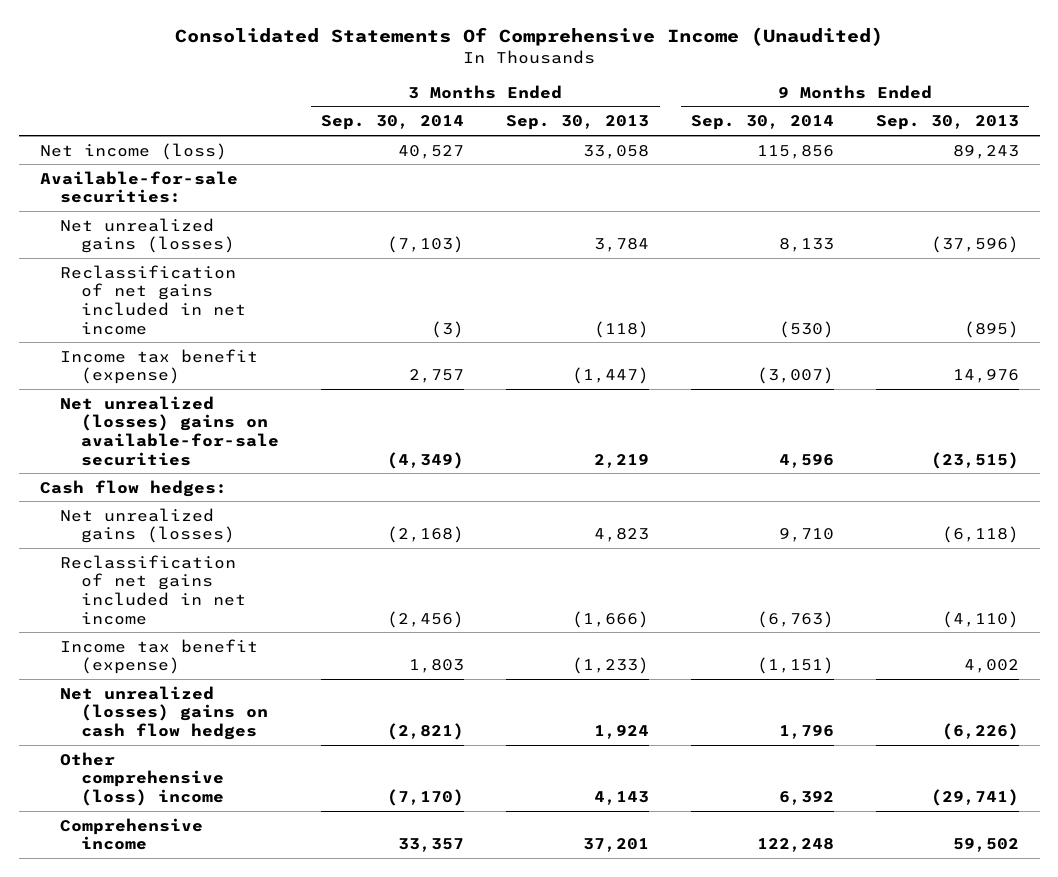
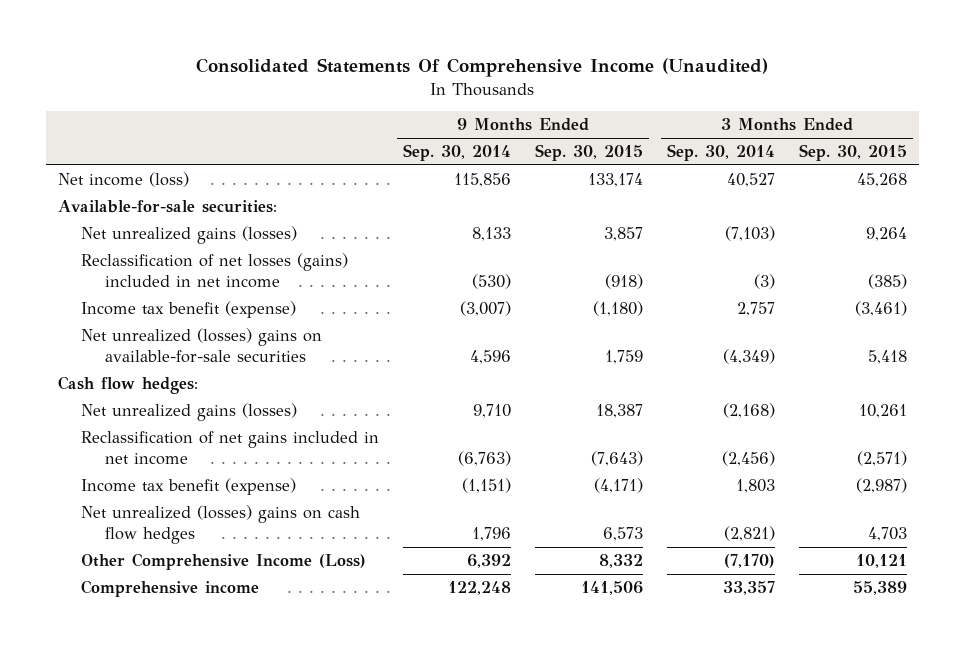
[506,115,650,131] Sep. 30, 2013 -> none
[875,115,1019,131] Sep. 30, 2013 -> none
none -> [535,144,644,162] Sep. 30, 2015
none -> [798,144,907,162] Sep. 30, 2015
[60,264,247,335] Reclassification of net gains included in net income -> [81,253,349,289] Reclassification of net losses (gains) included in net income
[60,751,225,806] Other comprehensive (loss) income -> [81,553,367,571] Other Comprehensive Income (Loss)

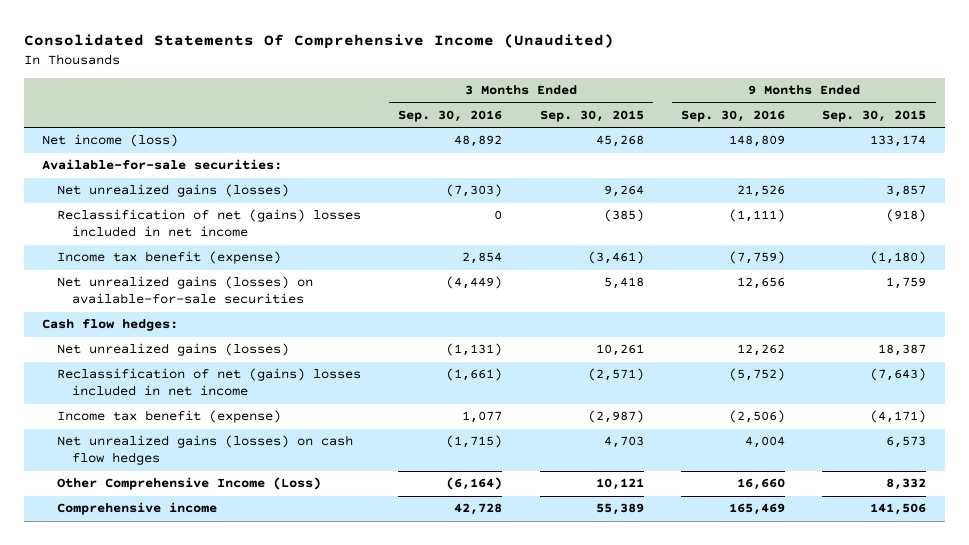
[403,144,512,162] Sep. 30, 2014 -> none
[666,144,775,162] Sep. 30, 2014 -> none
none -> [398,110,503,123] Sep. 30, 2016
none -> [681,110,786,123] Sep. 30, 2016
[81,253,349,289] Reclassification of net losses (gains) included in net income -> [56,209,361,238] Reclassification of net (gains) losses included in net income
[81,328,323,364] Net unrealized (losses) gains on available-for-sale securities -> [56,276,313,305] Net unrealized gains (losses) on available-for-sale securities
[81,431,380,466] Reclassification of net gains included in net income -> [56,368,361,397] Reclassification of net (gains) losses included in net income
[81,505,361,545] Net unrealized (losses) gains on cash flow hedges -> [56,435,353,466] Net unrealized gains (losses) on cash flow hedges

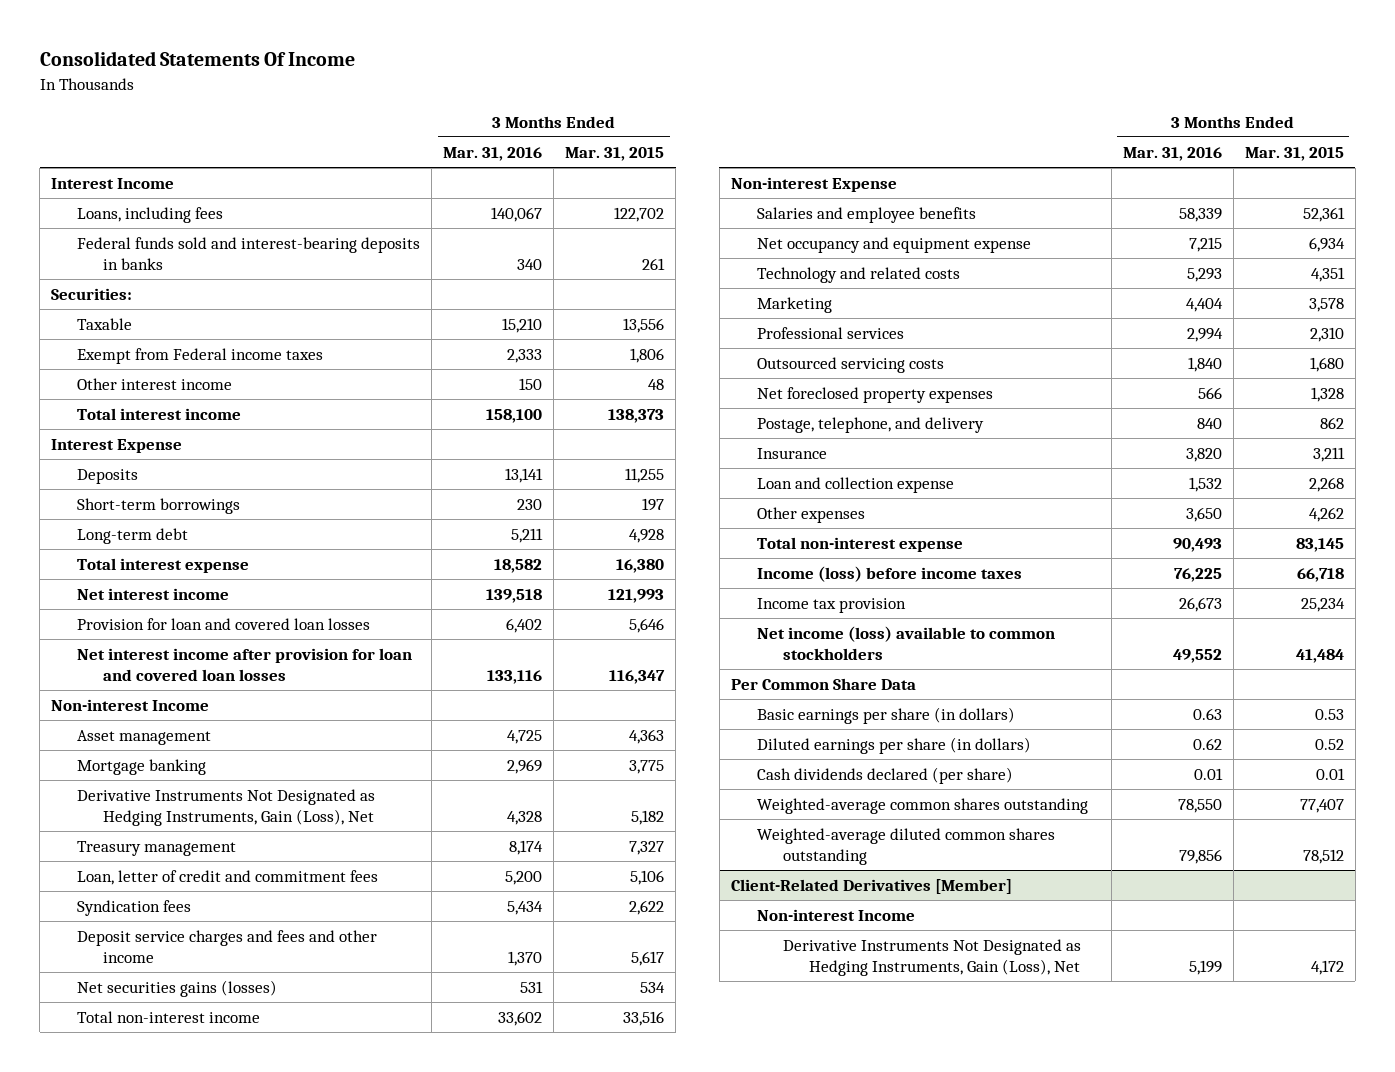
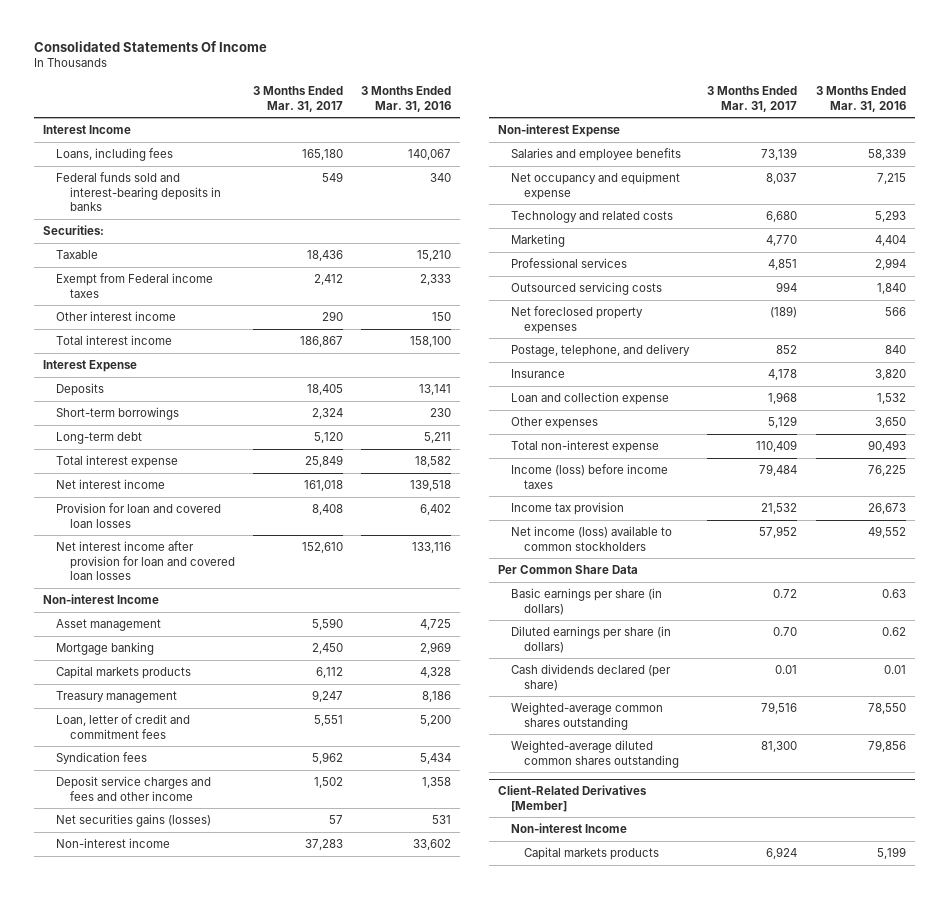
[565,146,665,161] Mar. 31, 2015 -> none
none -> [252,85,343,112] 3 Months Ended Mar. 31, 2017
[77,788,376,827] Derivative Instruments Not Designated as Hedging Instruments, Gain (Loss), Net -> [56,665,192,679] Capital markets products
[509,839,544,855] 8,174 -> [421,690,451,702] 8,186
[508,951,543,967] 1,370 -> [421,776,451,788] 1,358
[77,1010,261,1023] Total non-interest income -> [56,837,171,848] Non-interest income
[782,938,1081,977] Derivative Instruments Not Designated as Hedging Instruments, Gain (Loss), Net -> [524,846,660,860] Capital markets products

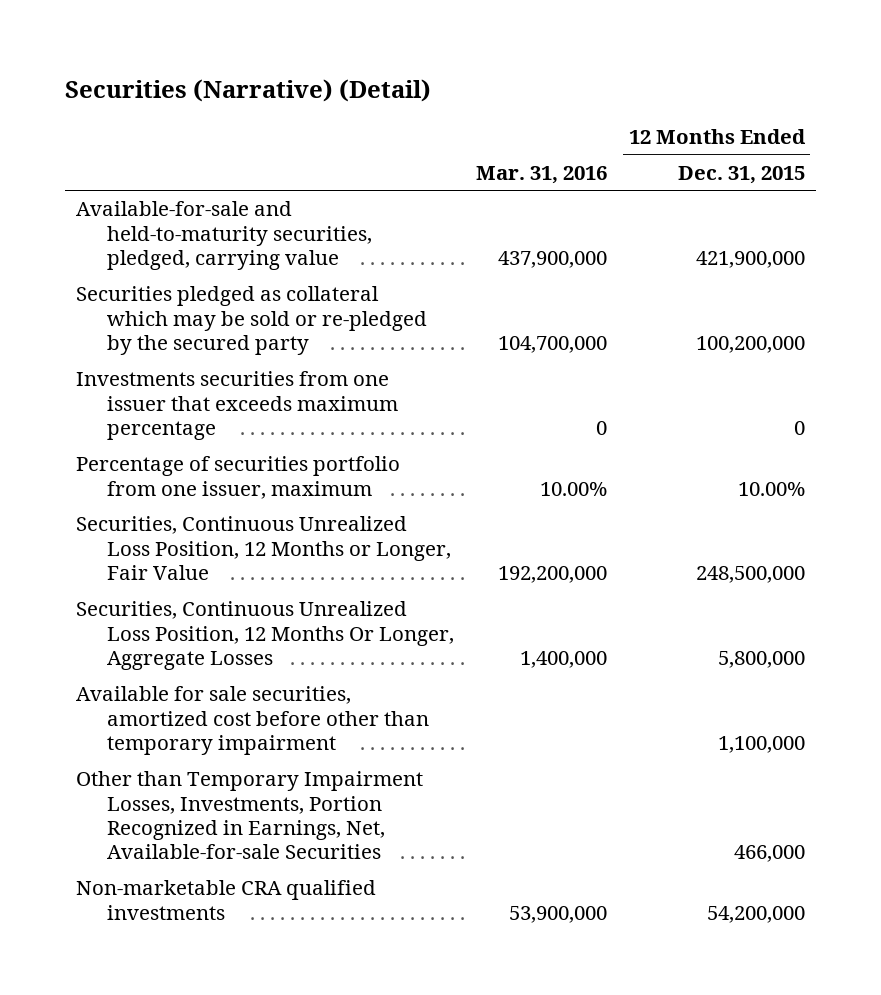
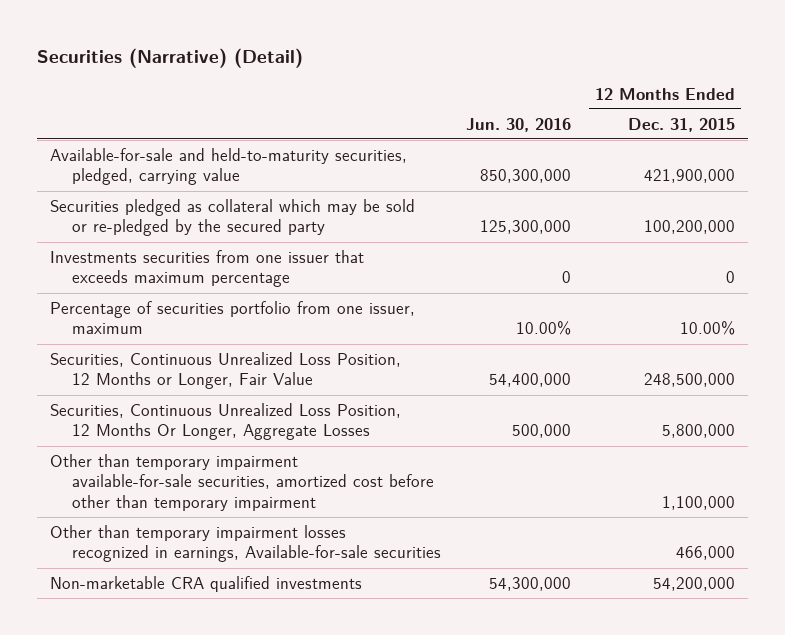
[475,165,607,184] Mar. 31, 2016 -> none
none -> [465,117,571,132] Jun. 30, 2016
[76,686,430,756] Available for sale securities, amortized cost before other than temporary impairment -> [49,453,434,511] Other than temporary impairment available-for-sale securities, amortized cost before other than temporary impairment
[76,771,424,860] Other than Temporary Impairment Losses, Investments, Portion Recognized in Earnings, Net, Available-for-sale Securities -> [49,524,441,563] Other than temporary impairment losses recognized in earnings, Available-for-sale securities

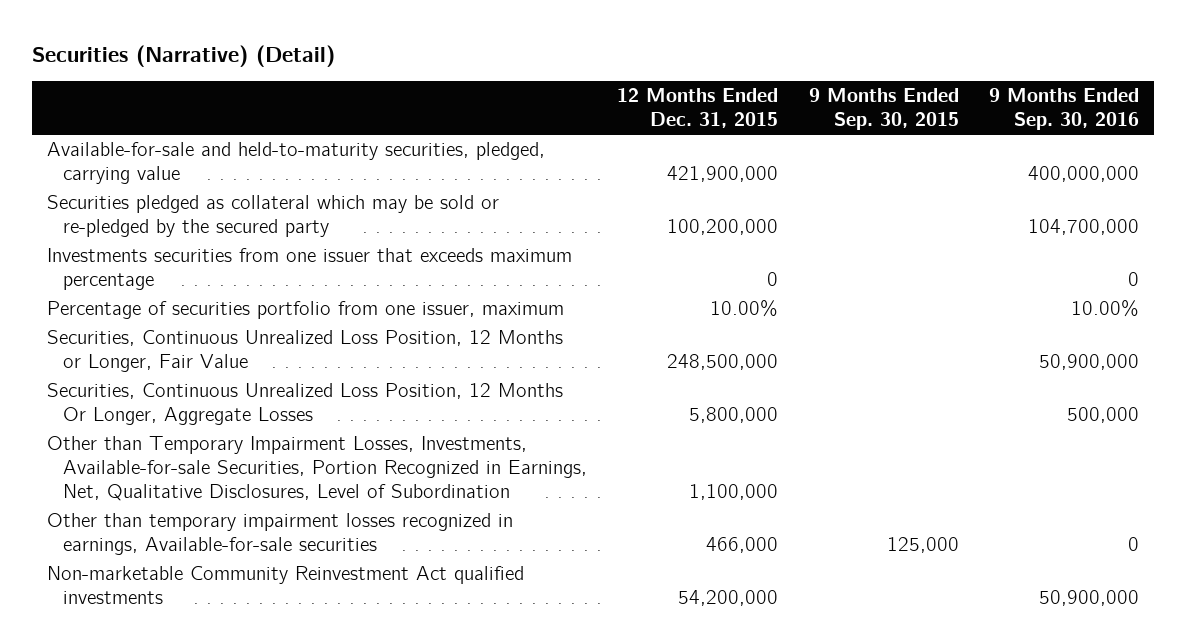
[465,117,571,132] Jun. 30, 2016 -> none
none -> [808,88,959,131] 9 Months Ended Sep. 30, 2015
none -> [988,88,1139,131] 9 Months Ended Sep. 30, 2016
[49,453,434,511] Other than temporary impairment available-for-sale securities, amortized cost before other than temporary impairment -> [47,436,587,502] Other than Temporary Impairment Losses, Investments, Available-for-sale Securities, Portion Recognized in Earnings, Net, Qualitative Disclosures, Level of Subordination
[49,575,362,592] Non-marketable CRA qualified investments -> [47,566,525,605] Non-marketable Community Reinvestment Act qualified investments

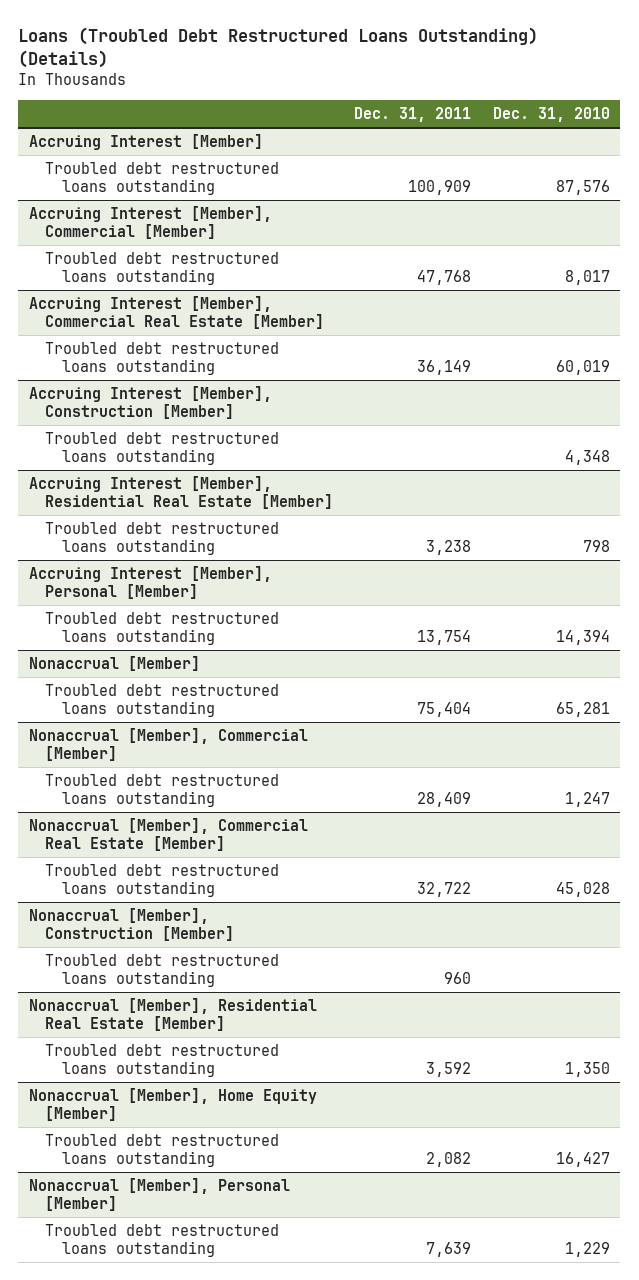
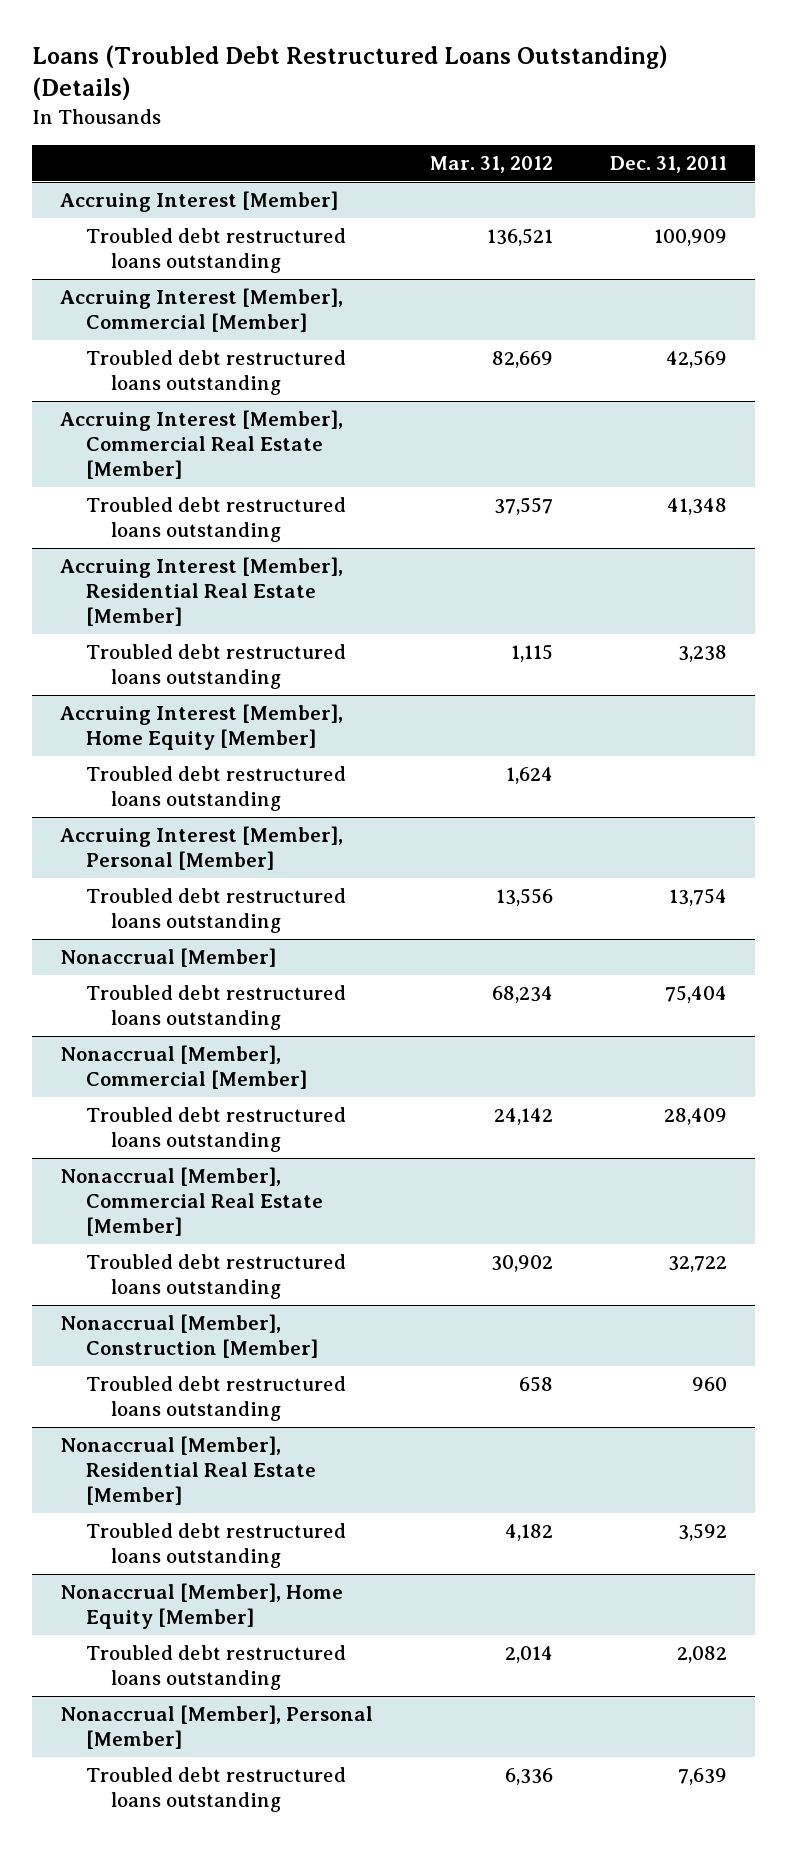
[492,107,610,123] Dec. 31, 2010 -> none
none -> [430,155,554,173] Mar. 31, 2012
[417,269,472,285] 47,768 -> [665,350,727,369] 42,569
[28,386,272,419] Accruing Interest [Member], Construction [Member] -> none
[45,432,280,465] Troubled debt restructured loans outstanding -> none
[417,359,472,375] 36,149 -> [666,498,727,516] 41,348
none -> [60,704,344,750] Accruing Interest [Member], Home Equity [Member]
none -> [85,766,346,811] Troubled debt restructured loans outstanding

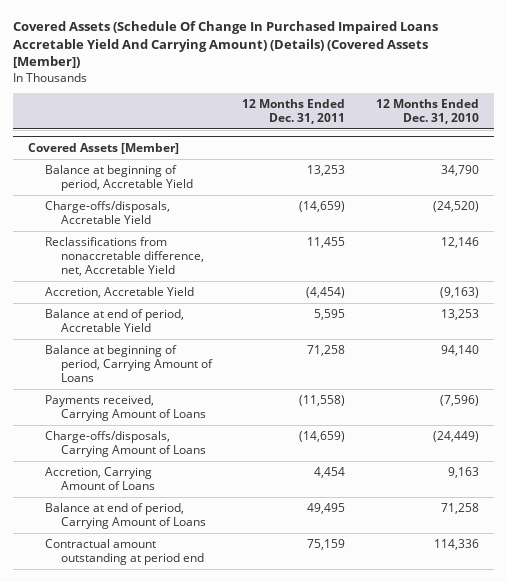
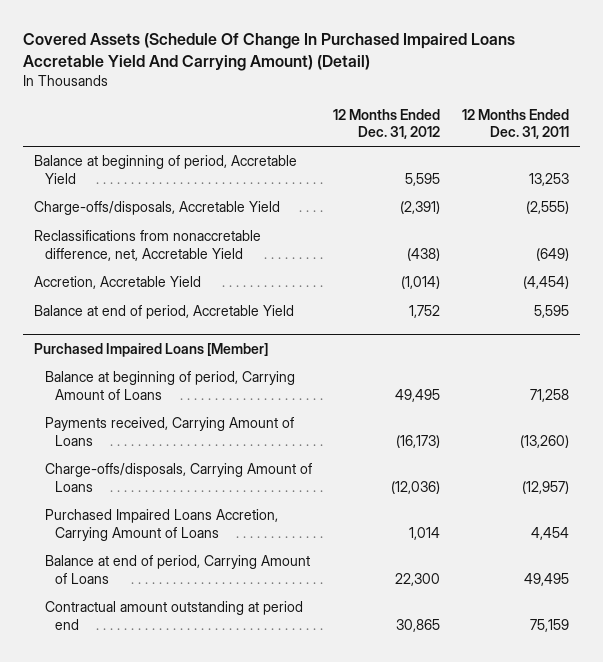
[13,20,439,69] Covered Assets (Schedule Of Change In Purchased Impaired Loans Accretable Yield And Carrying Amount) (Details) (Covered Assets [Member]) -> [23,33,516,72] Covered Assets (Schedule Of Change In Purchased Impaired Loans Accretable Yield And Carrying Amount) (Detail)
[375,99,479,124] 12 Months Ended Dec. 31, 2010 -> none
none -> [333,108,441,140] 12 Months Ended Dec. 31, 2012
[28,142,180,154] Covered Assets [Member] -> none
[299,201,346,213] (14,659) -> [526,201,570,215] (2,555)
[307,237,346,249] 11,455 -> [536,248,570,262] (649)
none -> [34,343,269,358] Purchased Impaired Loans [Member]
[299,395,346,407] (11,558) -> [520,435,570,449] (13,260)
[299,431,346,443] (14,659) -> [522,481,570,495] (12,957)
[44,467,156,490] Accretion, Carrying Amount of Loans -> [44,509,278,542] Purchased Impaired Loans Accretion, Carrying Amount of Loans

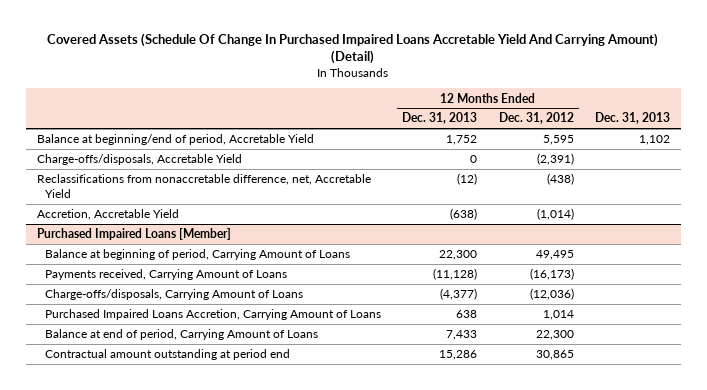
[462,108,570,140] 12 Months Ended Dec. 31, 2011 -> none
none -> [402,112,478,125] Dec. 31, 2013
none -> [595,112,671,125] Dec. 31, 2013
[34,155,298,185] Balance at beginning of period, Accretable Yield -> [36,134,314,146] Balance at beginning/end of period, Accretable Yield
[34,305,295,320] Balance at end of period, Accretable Yield -> none

